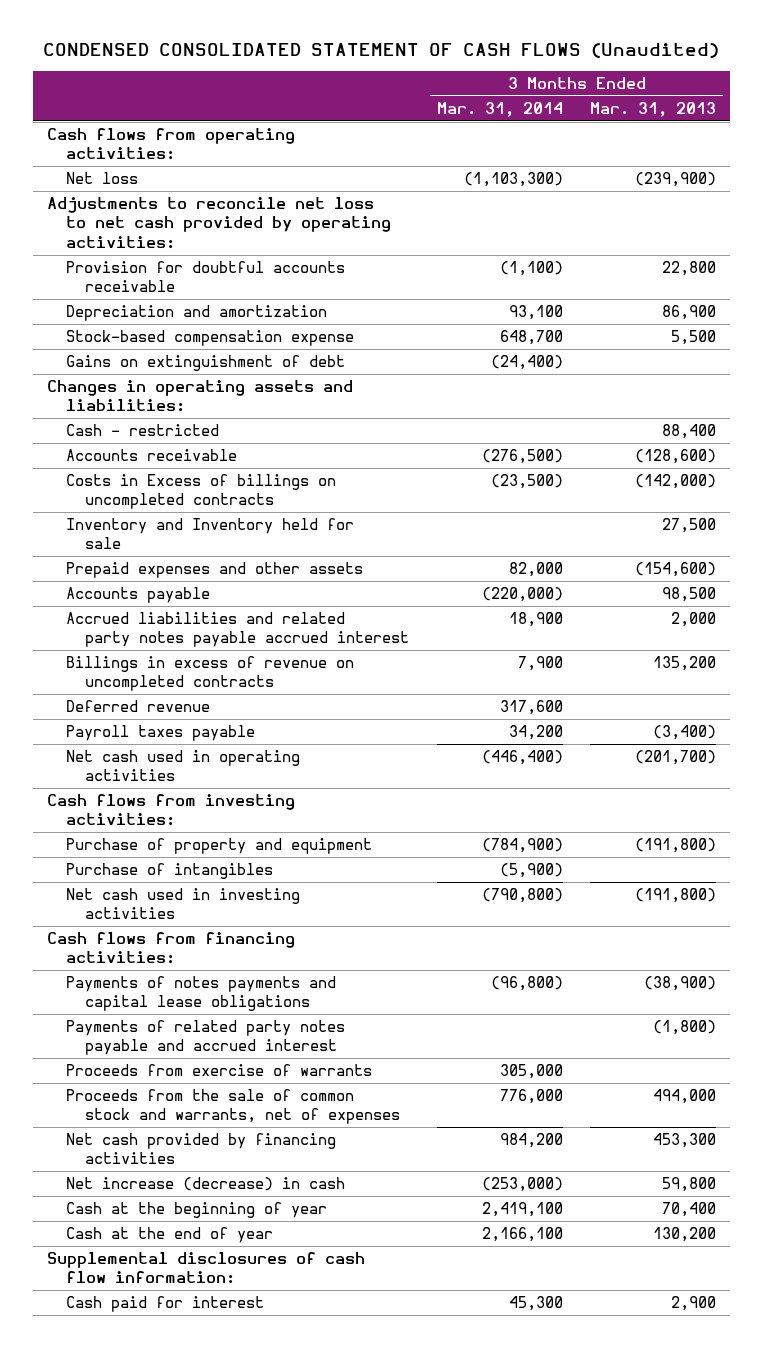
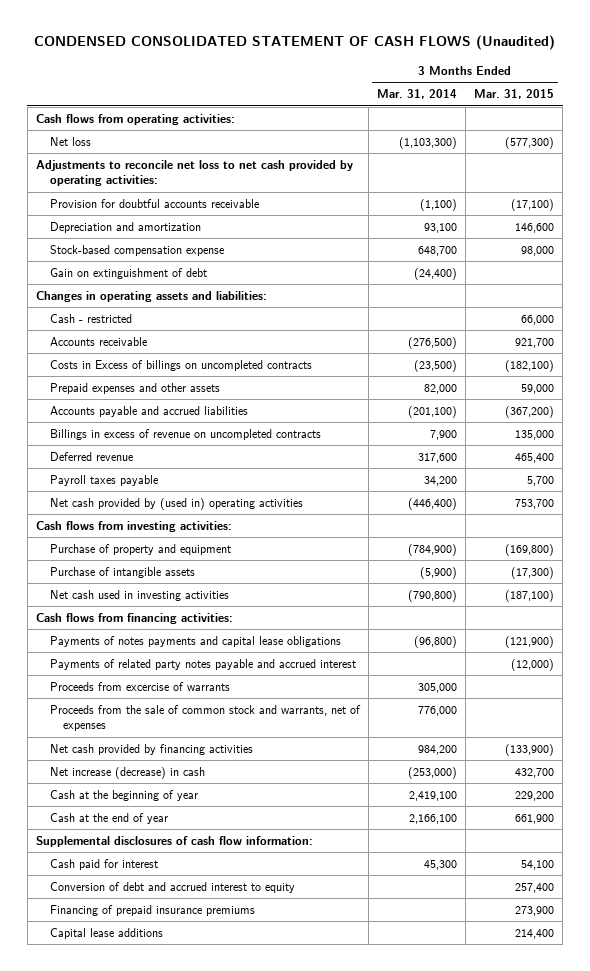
[590,101,717,117] Mar. 31, 2013 -> none
none -> [474,89,555,100] Mar. 31, 2015
[65,355,345,372] Gains on extinguishment of debt -> [49,268,207,280] Gain on extinguishment of debt
[65,518,354,550] Inventory and Inventory held for sale -> none
[65,587,210,604] Accounts payable -> none
[65,612,410,648] Accrued liabilities and related party notes payable accrued interest -> none
none -> [49,406,248,418] Accounts payable and accrued liabilities
[65,750,300,782] Net cash used in operating activities -> [49,498,303,511] Net cash provided by (used in) operating activities
[65,863,273,880] Purchase of intangibles -> [49,567,195,579] Purchase of intangible assets
[65,1064,372,1077] Proceeds from exercise of warrants -> [49,682,230,692] Proceeds from excercise of warrants
none -> [49,882,295,894] Conversion of debt and accrued interest to equity
none -> [49,905,255,917] Financing of prepaid insurance premiums
none -> [49,928,163,940] Capital lease additions

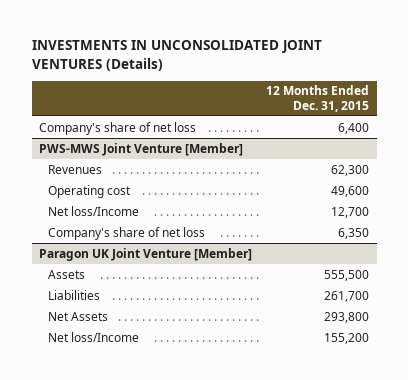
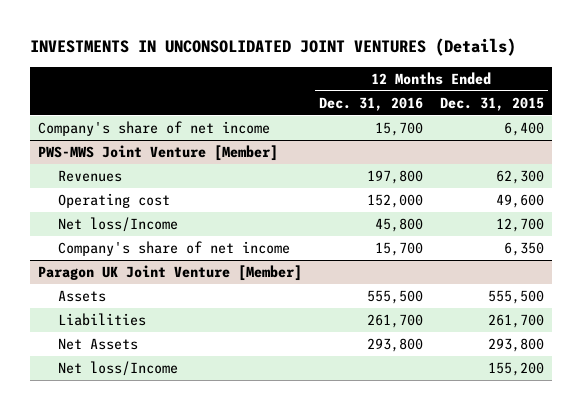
none -> [318,96,423,111] Dec. 31, 2016
[38,121,196,135] Company's share of net loss -> [38,121,271,137] Company's share of net income
[47,226,205,240] Company's share of net loss -> [57,241,290,257] Company's share of net income

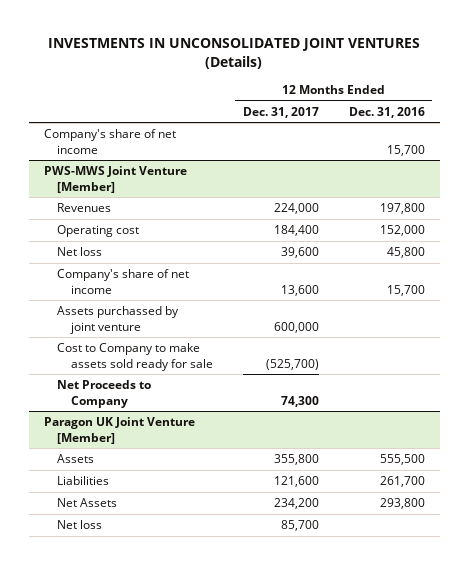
[439,96,544,111] Dec. 31, 2015 -> none
none -> [242,106,319,118] Dec. 31, 2017
[57,217,178,233] Net loss/Income -> [57,247,103,257] Net loss
none -> [57,306,180,334] Assets purchassed by joint venture
none -> [57,343,213,371] Cost to Company to make assets sold ready for sale
none -> [57,380,152,408] Net Proceeds to Company
[57,361,178,377] Net loss/Income -> [57,520,103,530] Net loss

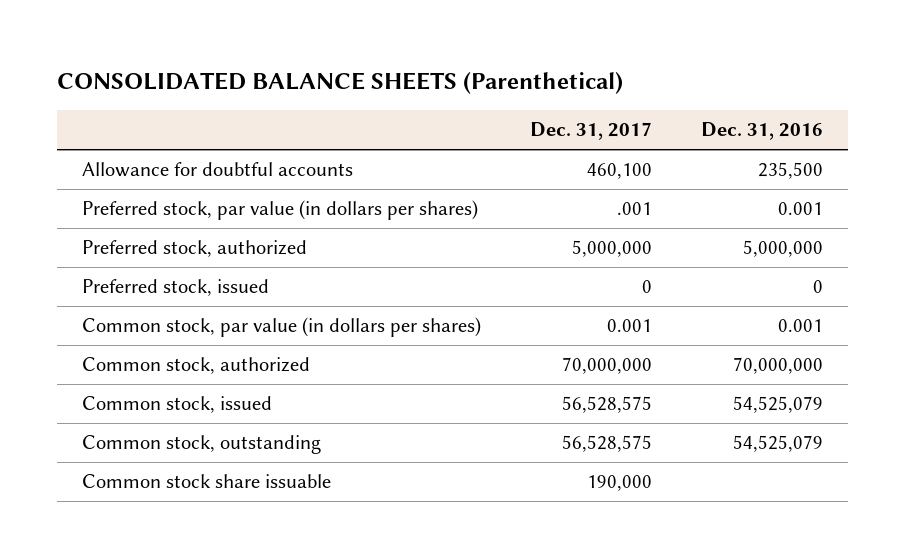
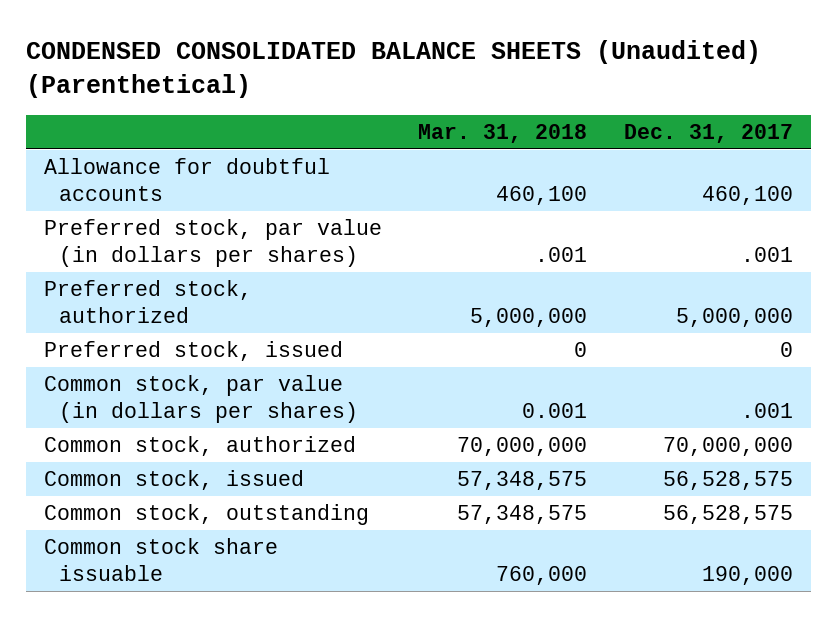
[57,72,624,95] CONSOLIDATED BALANCE SHEETS (Parenthetical) -> [25,40,761,98] CONDENSED CONSOLIDATED BALANCE SHEETS (Unaudited) (Parenthetical)
[701,122,824,141] Dec. 31, 2016 -> none
none -> [418,123,588,143] Mar. 31, 2018
[607,319,653,333] 0.001 -> [740,402,793,418] .001

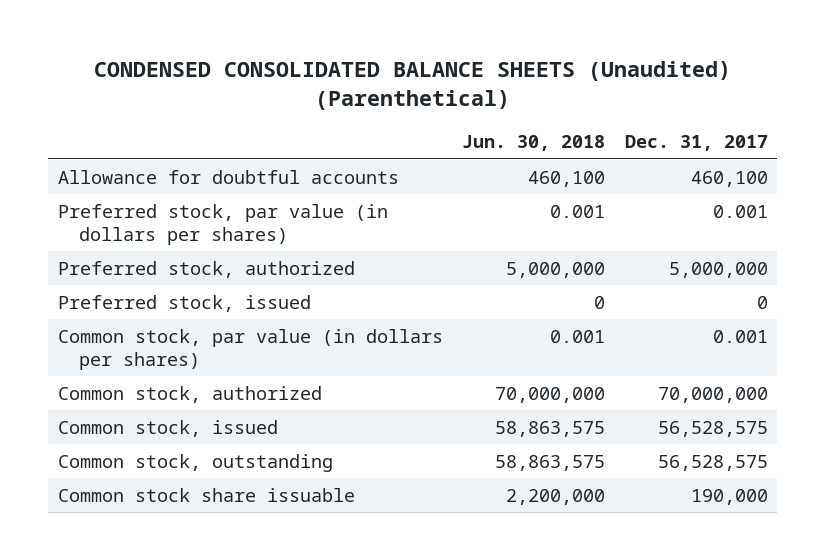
[418,123,588,143] Mar. 31, 2018 -> none
none -> [462,135,606,152] Jun. 30, 2018
[740,246,793,262] .001 -> [712,204,768,218] 0.001
[740,402,793,418] .001 -> [712,329,768,343] 0.001

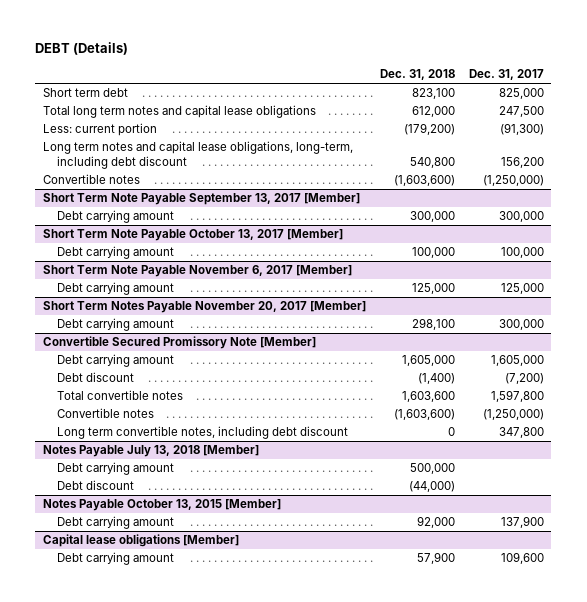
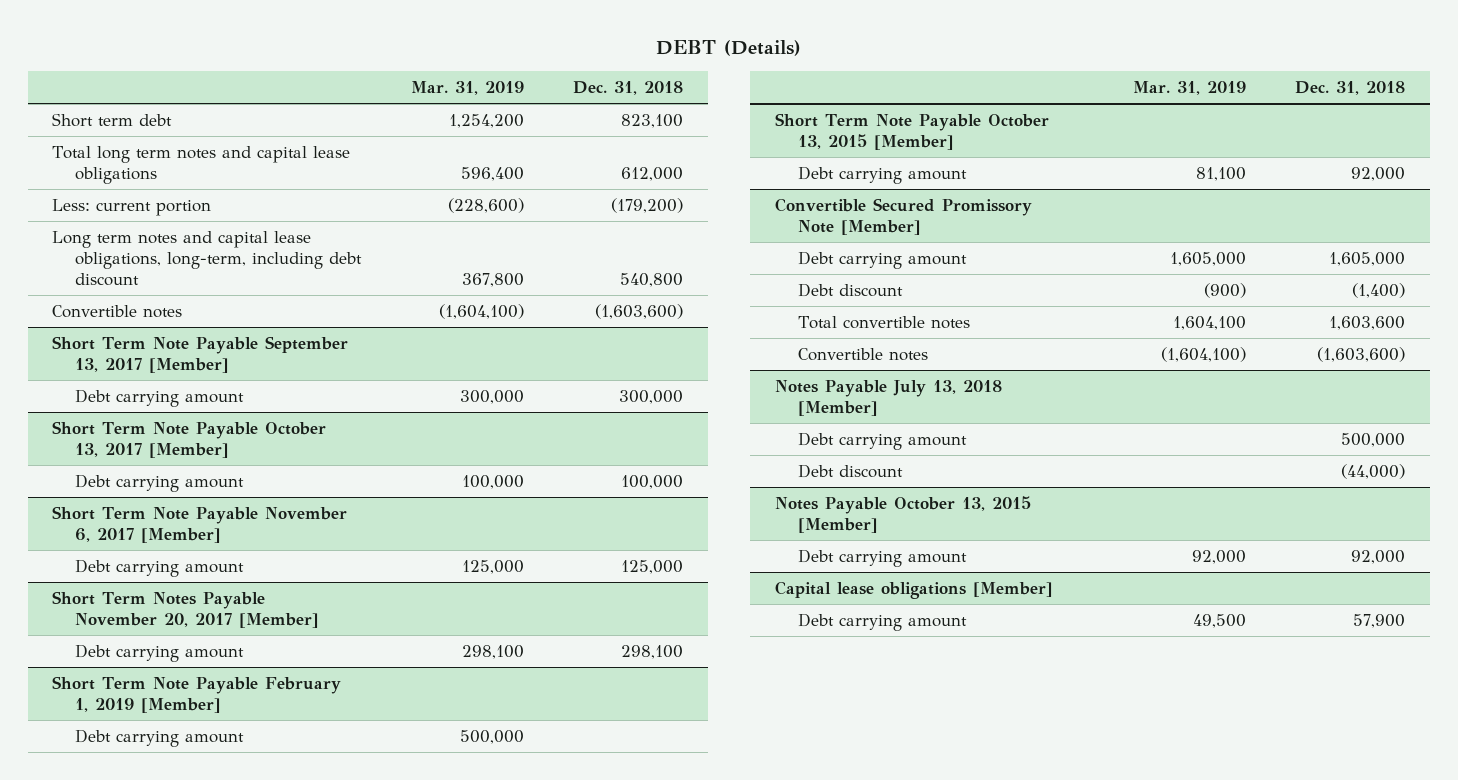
[469,68,545,80] Dec. 31, 2017 -> none
none -> [410,81,524,96] Mar. 31, 2019
none -> [52,676,342,714] Short Term Note Payable February 1, 2019 [Member]
none -> [75,729,245,748] Debt carrying amount
none -> [774,113,1049,151] Short Term Note Payable October 13, 2015 [Member]
none -> [797,166,967,185] Debt carrying amount
[56,426,348,440] Long term convertible notes, including debt discount -> none

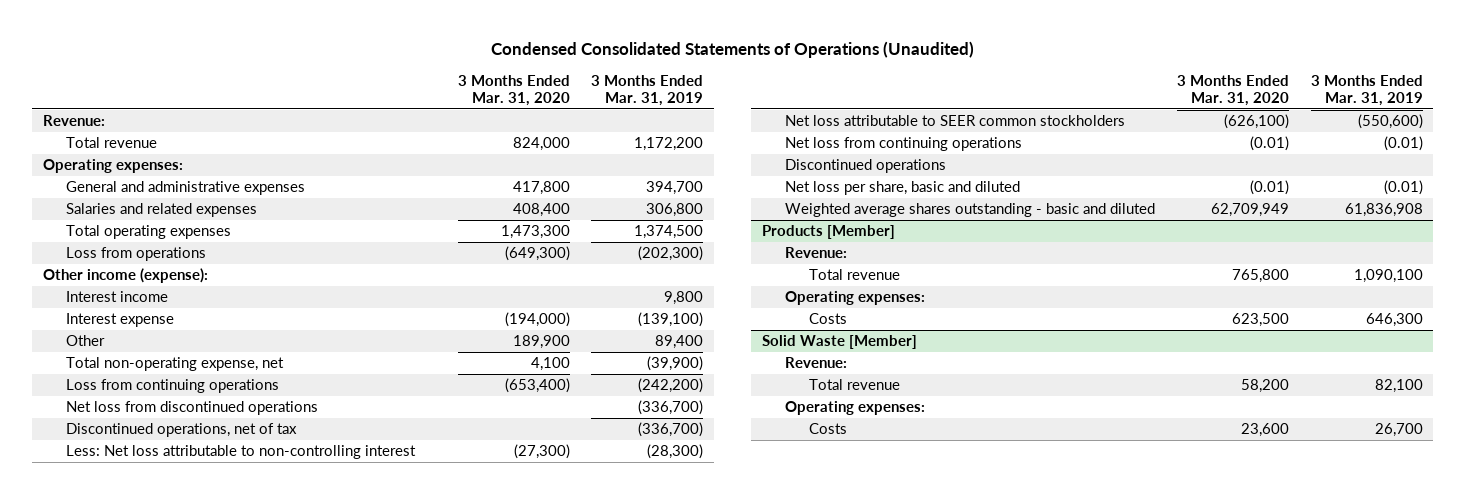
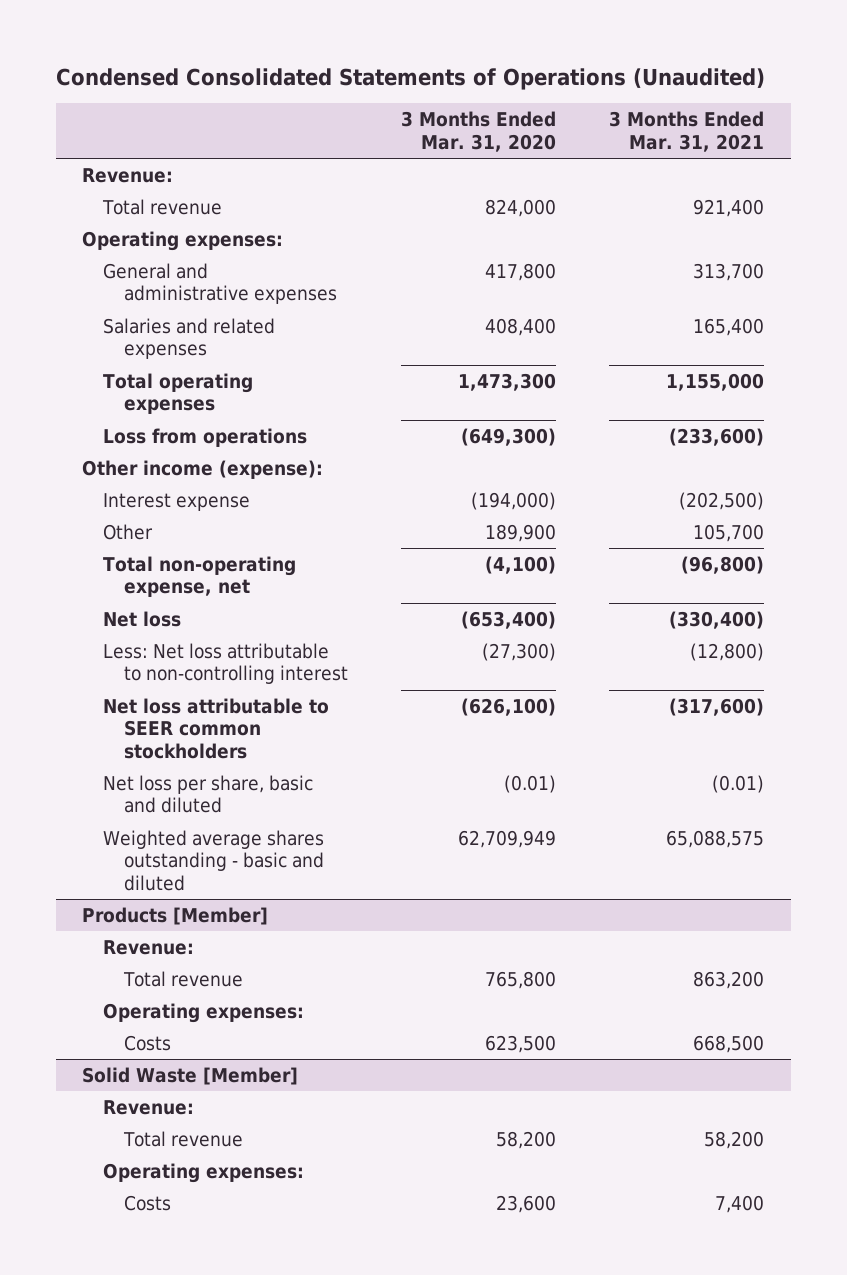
[591,74,704,107] 3 Months Ended Mar. 31, 2019 -> none
none -> [609,111,765,152] 3 Months Ended Mar. 31, 2021
[65,291,168,303] Interest income -> none
[65,401,318,416] Net loss from discontinued operations -> none
[65,423,297,438] Discontinued operations, net of tax -> none
[530,357,570,372] 4,100 -> [485,555,557,574] (4,100)
[65,379,279,394] Loss from continuing operations -> [103,610,182,627] Net loss
[785,137,1023,152] Net loss from continuing operations -> none
[785,159,947,174] Discontinued operations -> none

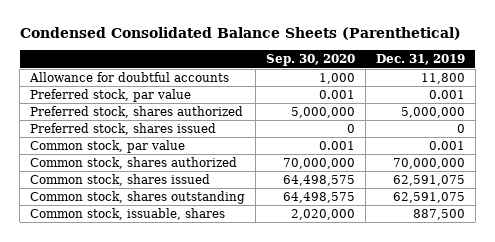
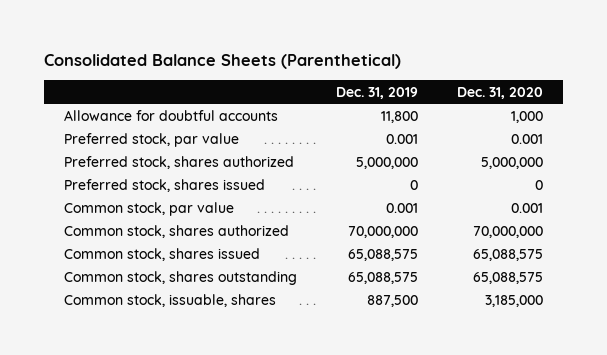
[19,27,461,41] Condensed Consolidated Balance Sheets (Parenthetical) -> [43,53,401,69] Consolidated Balance Sheets (Parenthetical)
[266,54,356,67] Sep. 30, 2020 -> none
none -> [457,86,544,99] Dec. 31, 2020
[393,175,466,187] 62,591,075 -> [347,248,418,261] 65,088,575
[393,192,466,204] 62,591,075 -> [347,271,418,284] 65,088,575

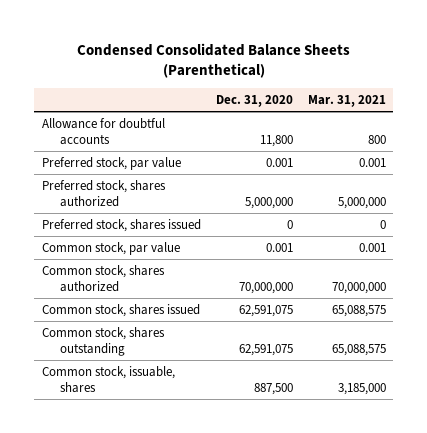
[43,53,401,69] Consolidated Balance Sheets (Parenthetical) -> [76,42,350,79] Condensed Consolidated Balance Sheets (Parenthetical)
[335,86,418,99] Dec. 31, 2019 -> none
none -> [307,95,386,108] Mar. 31, 2021
[511,110,544,123] 1,000 -> [259,134,293,147] 11,800
[473,248,544,261] 65,088,575 -> [238,304,293,317] 62,591,075
[473,271,544,284] 65,088,575 -> [238,343,293,356] 62,591,075
[485,294,544,307] 3,185,000 -> [253,382,293,395] 887,500

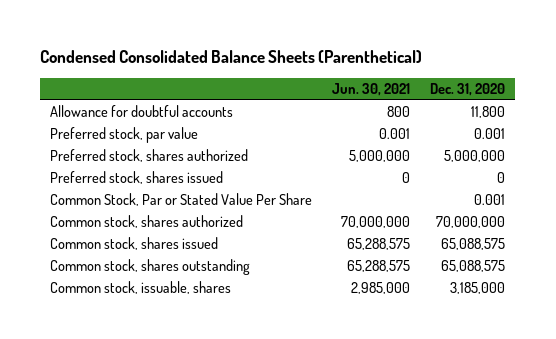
[307,95,386,108] Mar. 31, 2021 -> none
none -> [332,83,411,97] Jun. 30, 2021
[41,241,180,255] Common stock, par value -> [50,193,313,207] Common Stock, Par or Stated Value Per Share
[238,304,293,317] 62,591,075 -> [441,238,506,251] 65,088,575
[238,343,293,356] 62,591,075 -> [441,260,506,273] 65,088,575
[253,382,293,395] 887,500 -> [450,282,506,295] 3,185,000

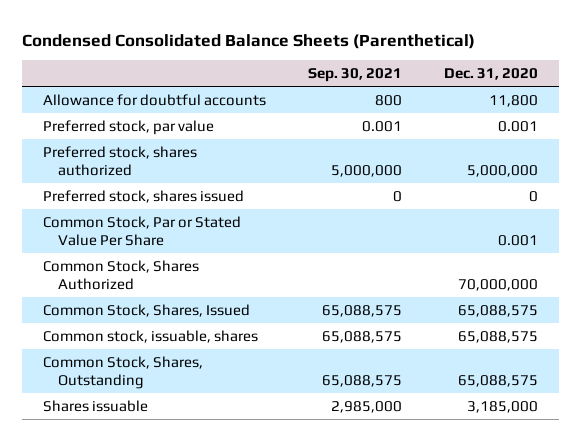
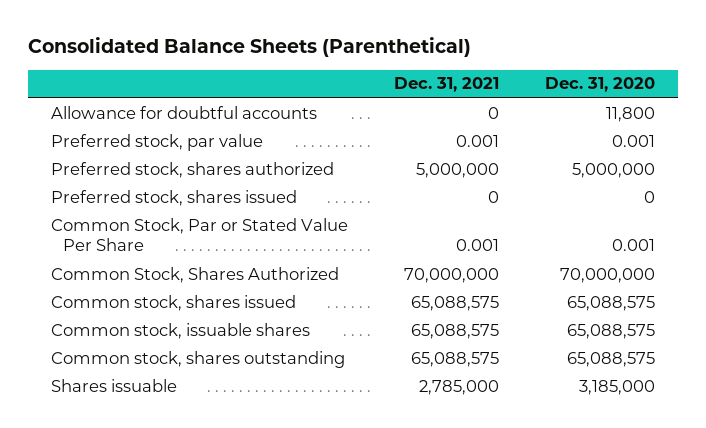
[22,33,476,49] Condensed Consolidated Balance Sheets (Parenthetical) -> [28,37,472,58] Consolidated Balance Sheets (Parenthetical)
[308,68,403,83] Sep. 30, 2021 -> none
none -> [394,77,500,93] Dec. 31, 2021
[43,303,251,317] Common Stock, Shares, Issued -> [51,294,297,311] Common stock, shares issued
[43,329,259,343] Common stock, issuable, shares -> [51,322,311,339] Common stock, issuable shares
[43,355,204,389] Common Stock, Shares, Outstanding -> [51,350,346,368] Common stock, shares outstanding

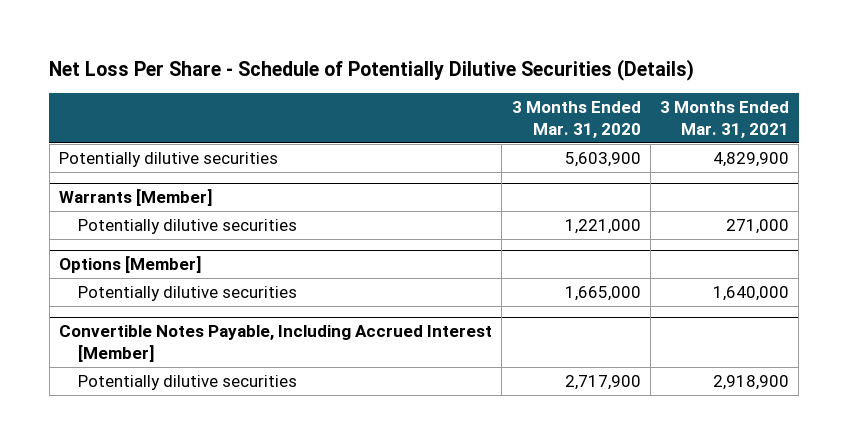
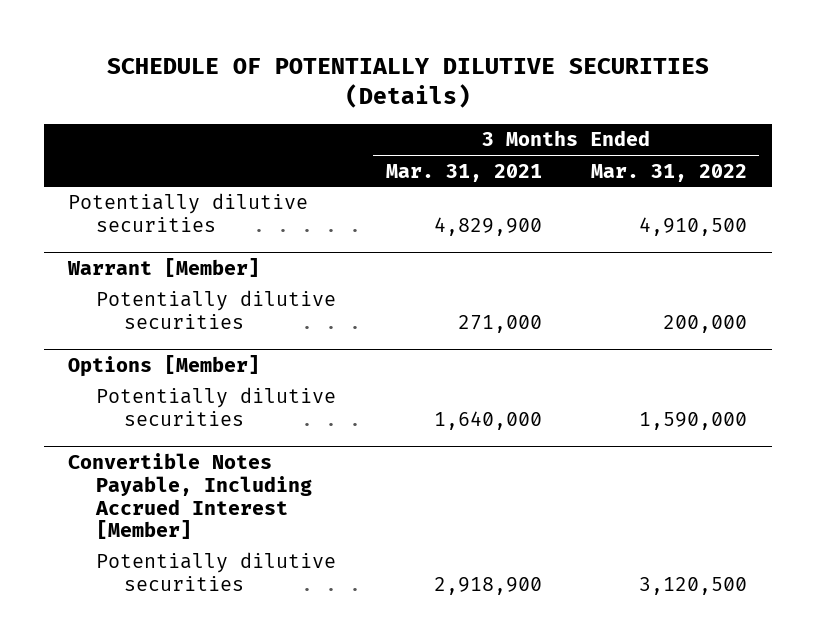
[49,58,695,81] Net Loss Per Share - Schedule of Potentially Dilutive Securities (Details) -> [106,57,709,109] SCHEDULE OF POTENTIALLY DILUTIVE SECURITIES (Details)
[511,100,641,138] 3 Months Ended Mar. 31, 2020 -> none
none -> [590,163,747,182] Mar. 31, 2022
[59,189,213,207] Warrants [Member] -> [67,257,261,277] Warrant [Member]

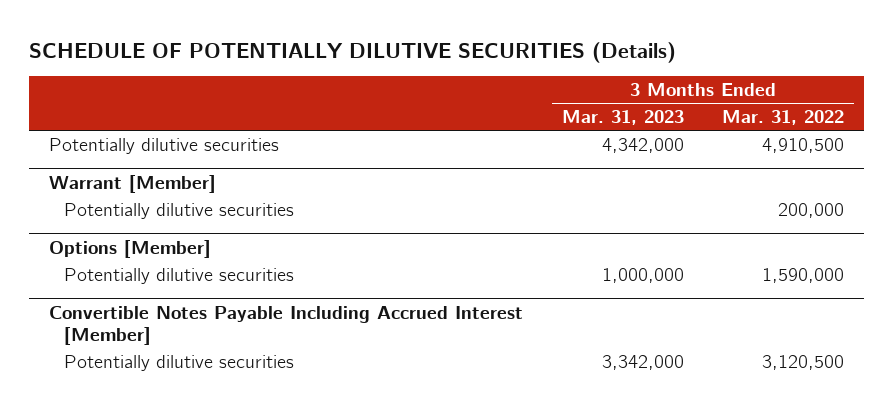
[385,163,542,182] Mar. 31, 2021 -> none
none -> [561,110,684,126] Mar. 31, 2023
[68,452,313,540] Convertible Notes Payable, Including Accrued Interest [Member] -> [48,305,523,345] Convertible Notes Payable Including Accrued Interest [Member]

